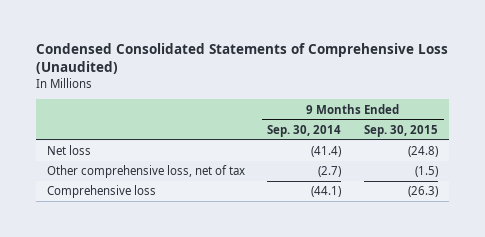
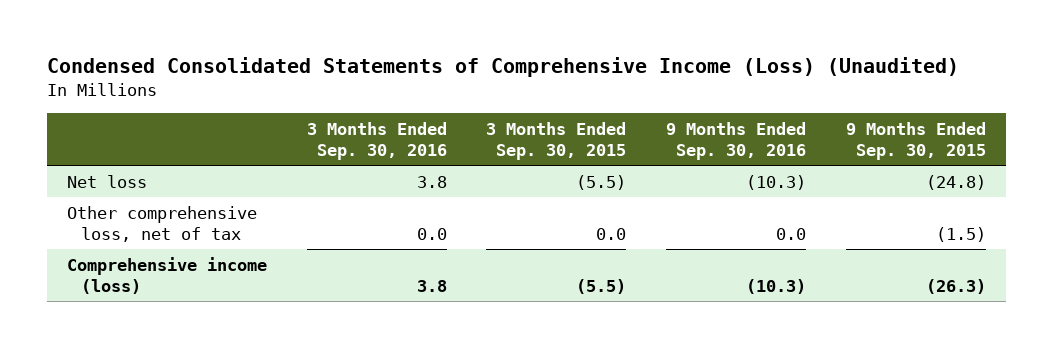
[35,42,448,74] Condensed Consolidated Statements of Comprehensive Loss (Unaudited) -> [47,57,960,78] Condensed Consolidated Statements of Comprehensive Income (Loss) (Unaudited)
[267,125,342,138] Sep. 30, 2014 -> none
none -> [306,122,447,160] 3 Months Ended Sep. 30, 2016
none -> [486,122,627,160] 3 Months Ended Sep. 30, 2015
none -> [666,122,807,160] 9 Months Ended Sep. 30, 2016
[46,185,156,199] Comprehensive loss -> [66,256,267,294] Comprehensive income (loss)

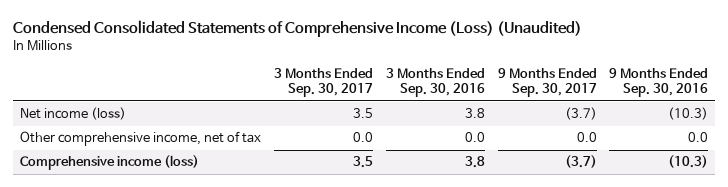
[486,122,627,160] 3 Months Ended Sep. 30, 2015 -> none
[845,122,986,160] 9 Months Ended Sep. 30, 2015 -> none
none -> [273,68,373,98] 3 Months Ended Sep. 30, 2017
none -> [497,68,597,98] 9 Months Ended Sep. 30, 2017
[66,174,147,188] Net loss -> [19,107,126,121] Net income (loss)
[66,205,257,242] Other comprehensive loss, net of tax -> [19,131,261,147] Other comprehensive income, net of tax

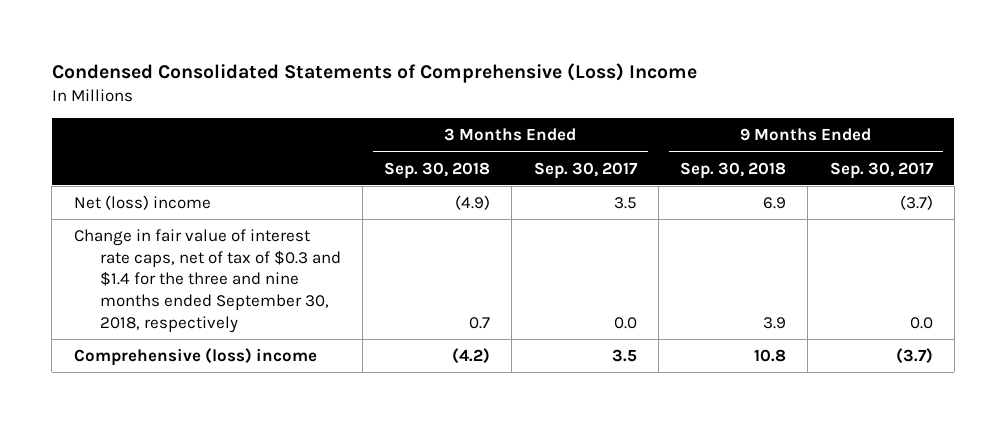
[13,19,583,37] Condensed Consolidated Statements of Comprehensive Income (Loss) (Unaudited) -> [51,63,697,84] Condensed Consolidated Statements of Comprehensive (Loss) Income
[385,68,485,98] 3 Months Ended Sep. 30, 2016 -> none
[609,68,709,98] 9 Months Ended Sep. 30, 2016 -> none
none -> [384,161,491,179] Sep. 30, 2018
none -> [680,161,787,179] Sep. 30, 2018
[19,131,261,147] Other comprehensive income, net of tax -> none
[19,107,126,121] Net income (loss) -> [73,195,211,211] Net (loss) income
none -> [73,229,341,333] Change in fair value of interest rate caps, net of tax of $0.3 and $1.4 for the three and nine months ended September 30, 2018, respectively
[19,155,199,171] Comprehensive income (loss) -> [73,348,317,367] Comprehensive (loss) income

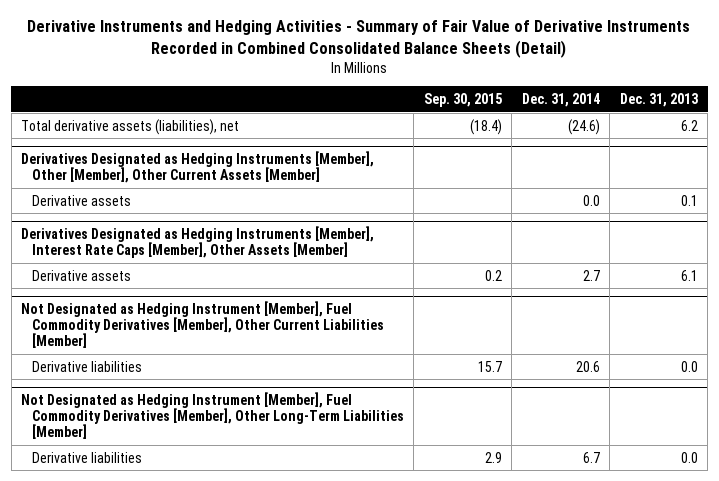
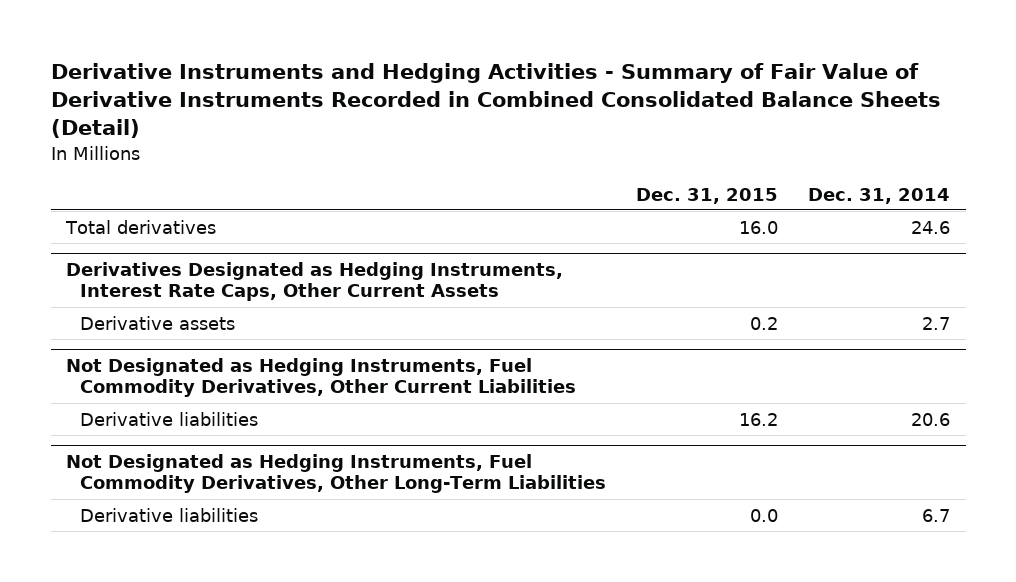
[423,92,502,107] Sep. 30, 2015 -> none
[619,92,698,107] Dec. 31, 2013 -> none
none -> [636,187,779,204] Dec. 31, 2015
[21,118,240,135] Total derivative assets (liabilities), net -> none
[21,150,375,183] Derivatives Designated as Hedging Instruments [Member], Other [Member], Other Current Assets [Member] -> none
[31,194,131,206] Derivative assets -> none
none -> [64,219,216,234] Total derivatives
[21,225,375,258] Derivatives Designated as Hedging Instruments [Member], Interest Rate Caps [Member], Other Assets [Member] -> [65,262,563,302] Derivatives Designated as Hedging Instruments, Interest Rate Caps, Other Current Assets
[21,300,384,349] Not Designated as Hedging Instrument [Member], Fuel Commodity Derivatives [Member], Other Current Liabilities [Member] -> [65,358,577,398] Not Designated as Hedging Instruments, Fuel Commodity Derivatives, Other Current Liabilities
[21,391,404,440] Not Designated as Hedging Instrument [Member], Fuel Commodity Derivatives [Member], Other Long-Term Liabilities [Member] -> [65,454,607,494] Not Designated as Hedging Instruments, Fuel Commodity Derivatives, Other Long-Term Liabilities

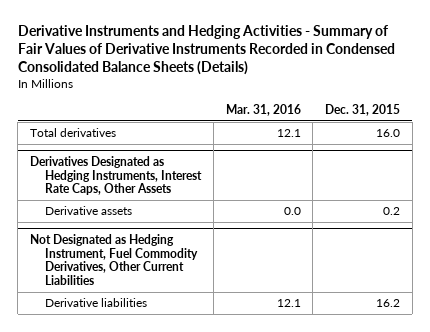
[50,62,941,139] Derivative Instruments and Hedging Activities - Summary of Fair Value of Derivative Instruments Recorded in Combined Consolidated Balance Sheets (Detail) -> [17,24,395,75] Derivative Instruments and Hedging Activities - Summary of Fair Values of Derivative Instruments Recorded in Condensed Consolidated Balance Sheets (Details)
[808,187,951,204] Dec. 31, 2014 -> none
none -> [225,104,301,117] Mar. 31, 2016
[65,262,563,302] Derivatives Designated as Hedging Instruments, Interest Rate Caps, Other Current Assets -> [29,155,203,196] Derivatives Designated as Hedging Instruments, Interest Rate Caps, Other Assets
[65,358,577,398] Not Designated as Hedging Instruments, Fuel Commodity Derivatives, Other Current Liabilities -> [29,233,199,286] Not Designated as Hedging Instrument, Fuel Commodity Derivatives, Other Current Liabilities
[65,454,607,494] Not Designated as Hedging Instruments, Fuel Commodity Derivatives, Other Long-Term Liabilities -> none
[80,507,259,522] Derivative liabilities -> none

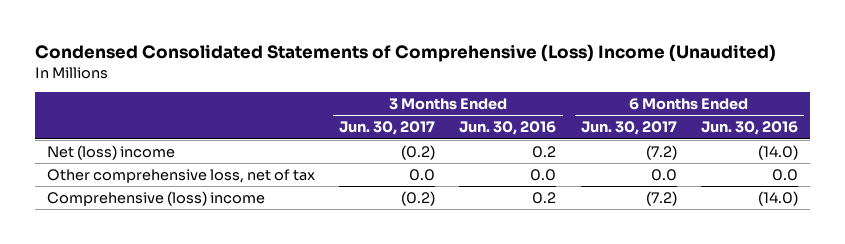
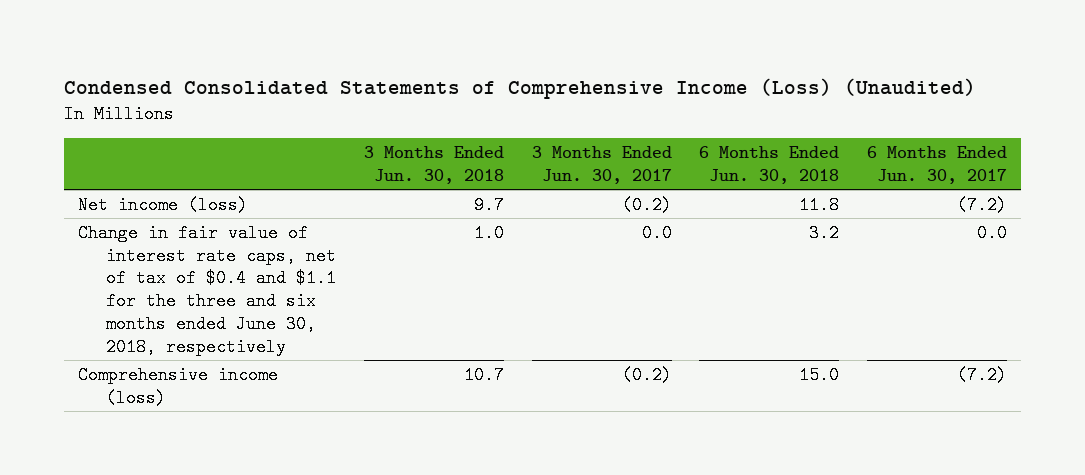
[35,43,777,62] Condensed Consolidated Statements of Comprehensive (Loss) Income (Unaudited) -> [64,77,977,99] Condensed Consolidated Statements of Comprehensive Income (Loss) (Unaudited)
[459,121,557,136] Jun. 30, 2016 -> none
[700,121,798,136] Jun. 30, 2016 -> none
none -> [363,146,504,185] 3 Months Ended Jun. 30, 2018
none -> [699,146,840,185] 6 Months Ended Jun. 30, 2018
[47,168,316,183] Other comprehensive loss, net of tax -> none
[47,144,176,160] Net (loss) income -> [77,195,248,214] Net income (loss)
none -> [77,223,337,356] Change in fair value of interest rate caps, net of tax of $0.4 and $1.1 for the three and six months ended June 30, 2018, respectively
[47,190,266,206] Comprehensive (loss) income -> [77,365,278,407] Comprehensive income (loss)

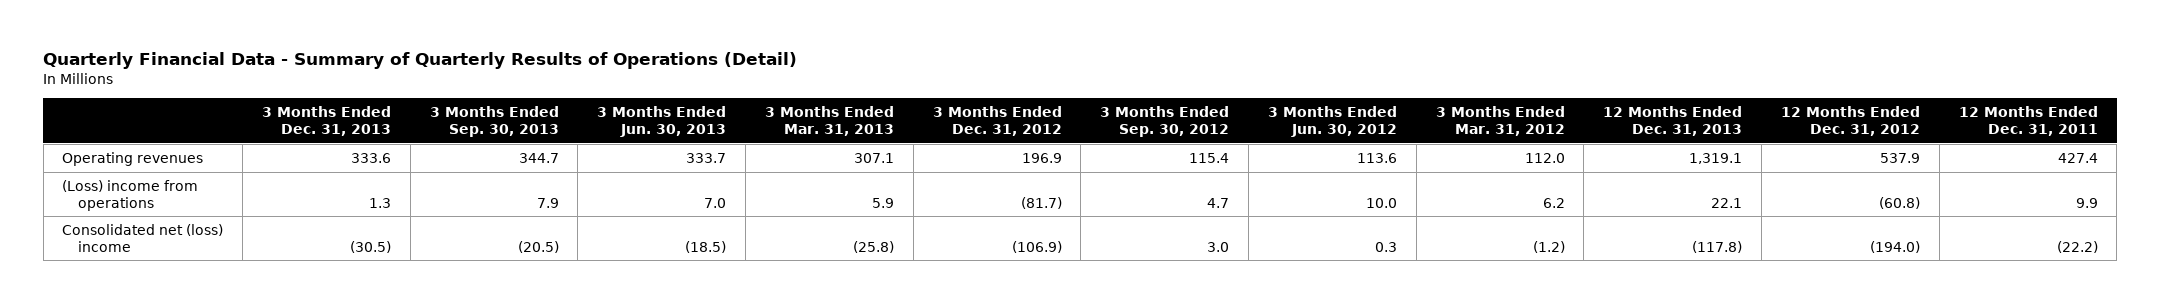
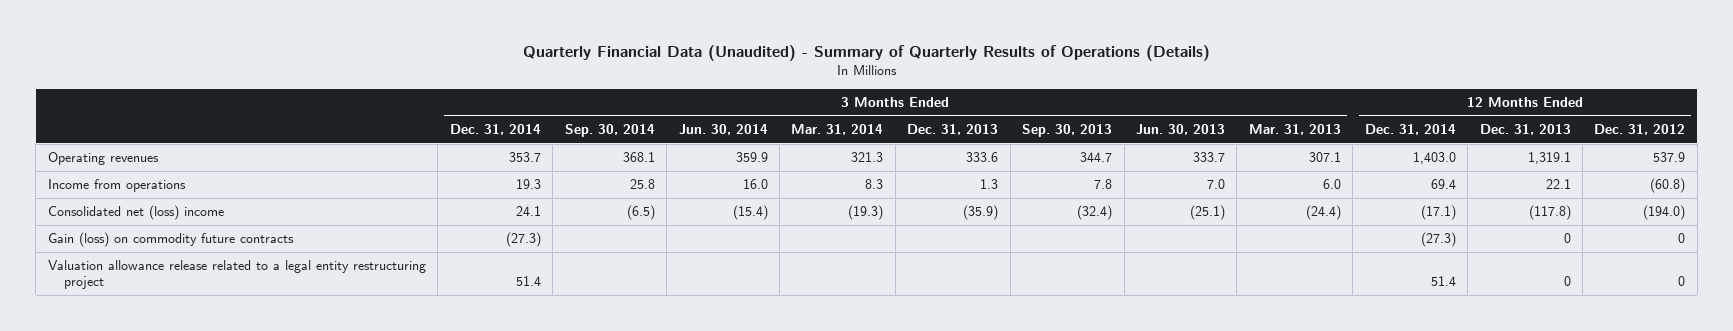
[43,51,798,69] Quarterly Financial Data - Summary of Quarterly Results of Operations (Detail) -> [522,45,1210,62] Quarterly Financial Data (Unaudited) - Summary of Quarterly Results of Operations (Details)
[932,106,1062,136] 3 Months Ended Dec. 31, 2012 -> none
[1100,106,1230,137] 3 Months Ended Sep. 30, 2012 -> none
[1267,106,1397,137] 3 Months Ended Jun. 30, 2012 -> none
[1435,106,1565,136] 3 Months Ended Mar. 31, 2012 -> none
[1958,106,2098,136] 12 Months Ended Dec. 31, 2011 -> none
none -> [449,123,541,135] Dec. 31, 2014
none -> [564,123,655,137] Sep. 30, 2014
none -> [678,123,768,135] Jun. 30, 2014
none -> [791,123,884,135] Mar. 31, 2014
none -> [1364,123,1456,135] Dec. 31, 2014
[62,180,199,211] (Loss) income from operations -> [47,179,186,193] Income from operations
[536,197,559,208] 7.9 -> [1094,179,1113,190] 7.8
[871,197,894,208] 5.9 -> [1322,179,1341,190] 6.0
[349,240,391,253] (30.5) -> [963,205,999,221] (35.9)
[517,240,559,253] (20.5) -> [1077,205,1113,221] (32.4)
[685,240,727,253] (18.5) -> [1189,205,1225,221] (25.1)
[852,240,894,253] (25.8) -> [1305,205,1341,221] (24.4)
none -> [47,232,294,248] Gain (loss) on commodity future contracts
none -> [47,260,426,290] Valuation allowance release related to a legal entity restructuring project

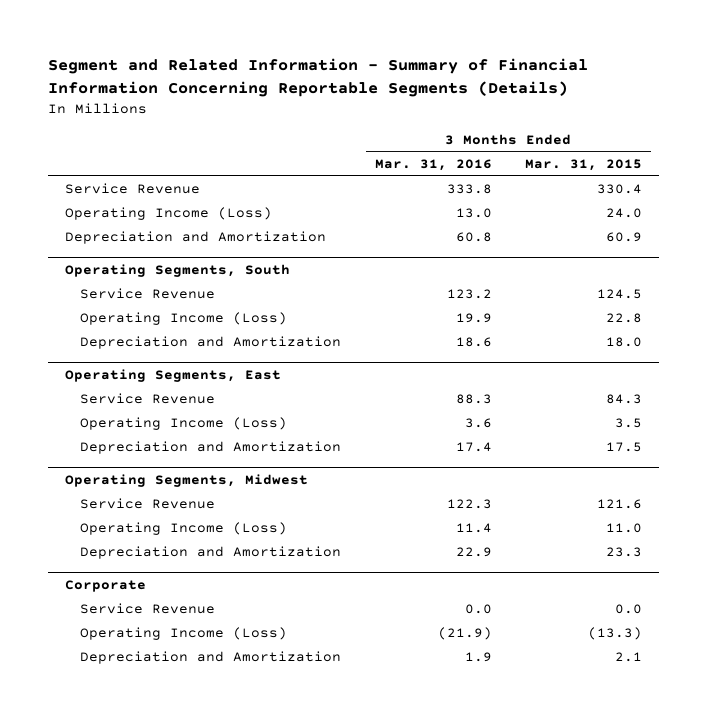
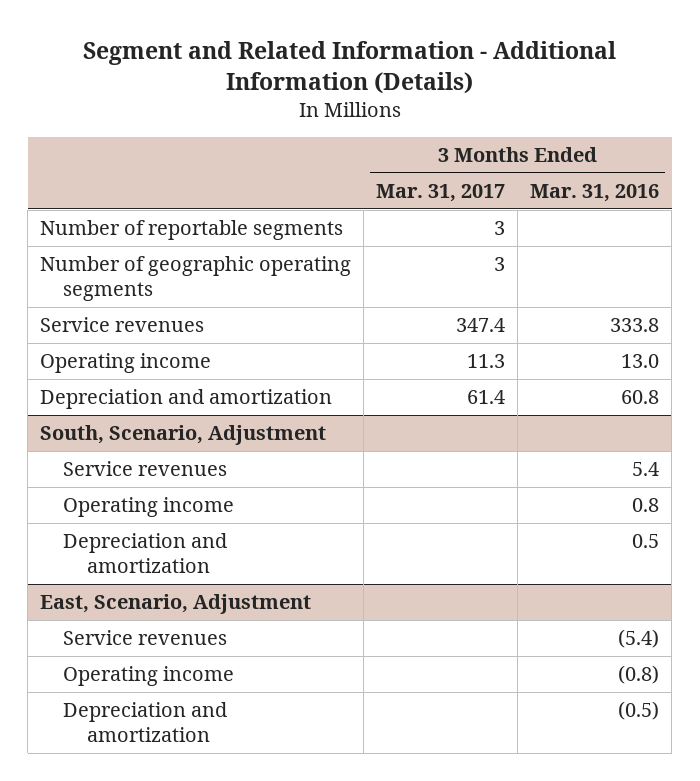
[47,58,588,98] Segment and Related Information - Summary of Financial Information Concerning Reportable Segments (Details) -> [82,40,616,94] Segment and Related Information - Additional Information (Details)
[525,159,643,172] Mar. 31, 2015 -> none
none -> [376,183,506,202] Mar. 31, 2017
[64,264,290,278] Operating Segments, South -> none
[64,369,281,383] Operating Segments, East -> none
[64,474,308,488] Operating Segments, Midwest -> none
[79,498,215,510] Service Revenue -> none
[79,522,287,536] Operating Income (Loss) -> none
[79,546,341,560] Depreciation and Amortization -> none
[64,580,146,593] Corporate -> none
[79,603,215,615] Service Revenue -> none
[79,627,287,641] Operating Income (Loss) -> none
[79,651,341,665] Depreciation and Amortization -> none
none -> [40,220,344,241] Number of reportable segments
none -> [40,256,352,302] Number of geographic operating segments
[64,183,200,195] Service Revenue -> [40,317,205,333] Service revenues
[64,207,272,221] Operating Income (Loss) -> [40,353,212,374] Operating income
[64,231,326,245] Depreciation and Amortization -> [40,389,333,410] Depreciation and amortization
none -> [40,425,327,446] South, Scenario, Adjustment
[79,288,215,300] Service Revenue -> [63,461,228,477] Service revenues
[446,289,492,300] 123.2 -> [632,462,660,477] 5.4
[79,312,287,326] Operating Income (Loss) -> [63,497,235,518] Operating income
[455,313,492,324] 19.9 -> [632,498,660,513] 0.8
[79,336,341,350] Depreciation and Amortization -> [63,533,228,574] Depreciation and amortization
[455,337,492,348] 18.6 -> [632,534,660,549] 0.5
none -> [40,594,312,615] East, Scenario, Adjustment
[79,393,215,405] Service Revenue -> [63,630,228,646] Service revenues
[455,394,492,405] 88.3 -> [618,629,660,649] (5.4)
[79,417,287,431] Operating Income (Loss) -> [63,666,235,687] Operating income
[464,418,492,429] 3.6 -> [618,665,660,685] (0.8)
[79,441,341,455] Depreciation and Amortization -> [63,702,228,743] Depreciation and amortization
[455,442,492,453] 17.4 -> [618,701,660,721] (0.5)

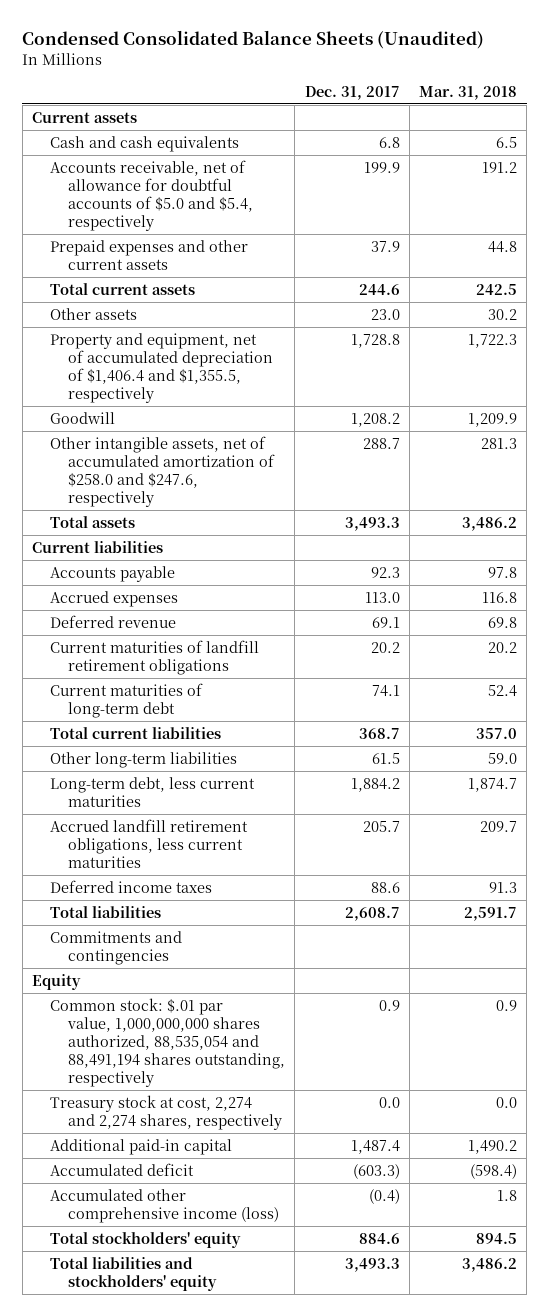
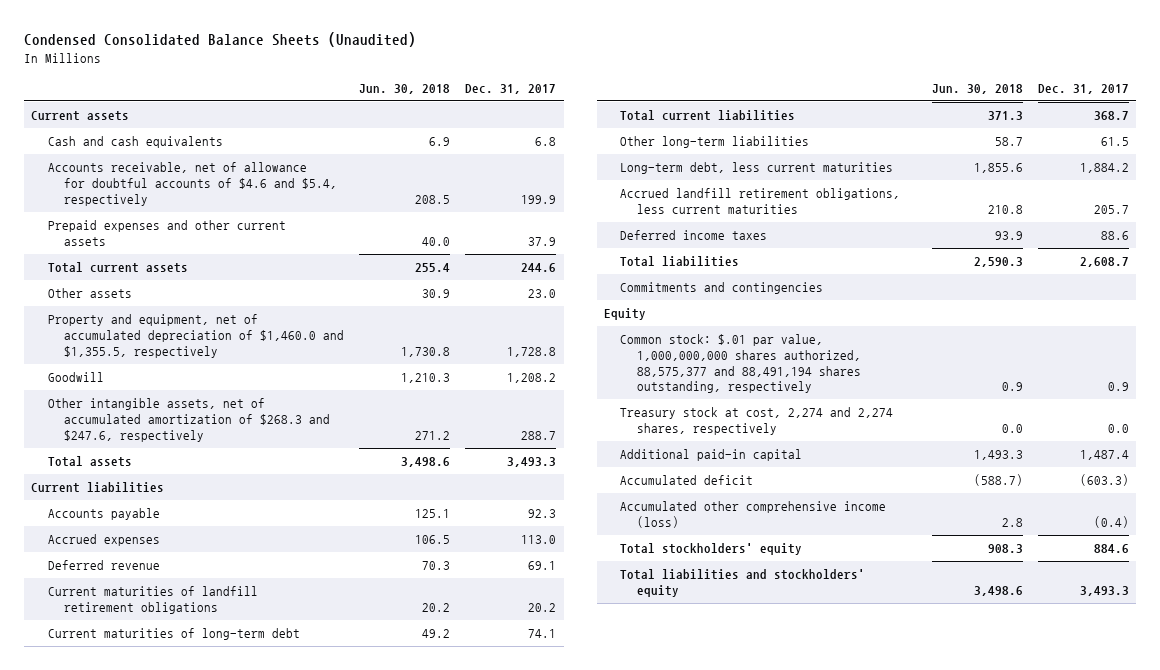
[419,85,518,100] Mar. 31, 2018 -> none
none -> [359,84,451,95] Jun. 30, 2018
[49,159,254,232] Accounts receivable, net of allowance for doubtful accounts of $5.0 and $5.4, respectively -> [47,162,338,206] Accounts receivable, net of allowance for doubtful accounts of $4.6 and $5.4, respectively
[49,332,274,404] Property and equipment, net of accumulated depreciation of $1,406.4 and $1,355.5, respectively -> [47,314,345,358] Property and equipment, net of accumulated depreciation of $1,460.0 and $1,355.5, respectively
[49,435,276,508] Other intangible assets, net of accumulated amortization of $258.0 and $247.6, respectively -> [47,398,331,442] Other intangible assets, net of accumulated amortization of $268.3 and $247.6, respectively
[49,997,286,1088] Common stock: $.01 par value, 1,000,000,000 shares authorized, 88,535,054 and 88,491,194 shares outstanding, respectively -> [620,334,861,394] Common stock: $.01 par value, 1,000,000,000 shares authorized, 88,575,377 and 88,491,194 shares outstanding, respectively

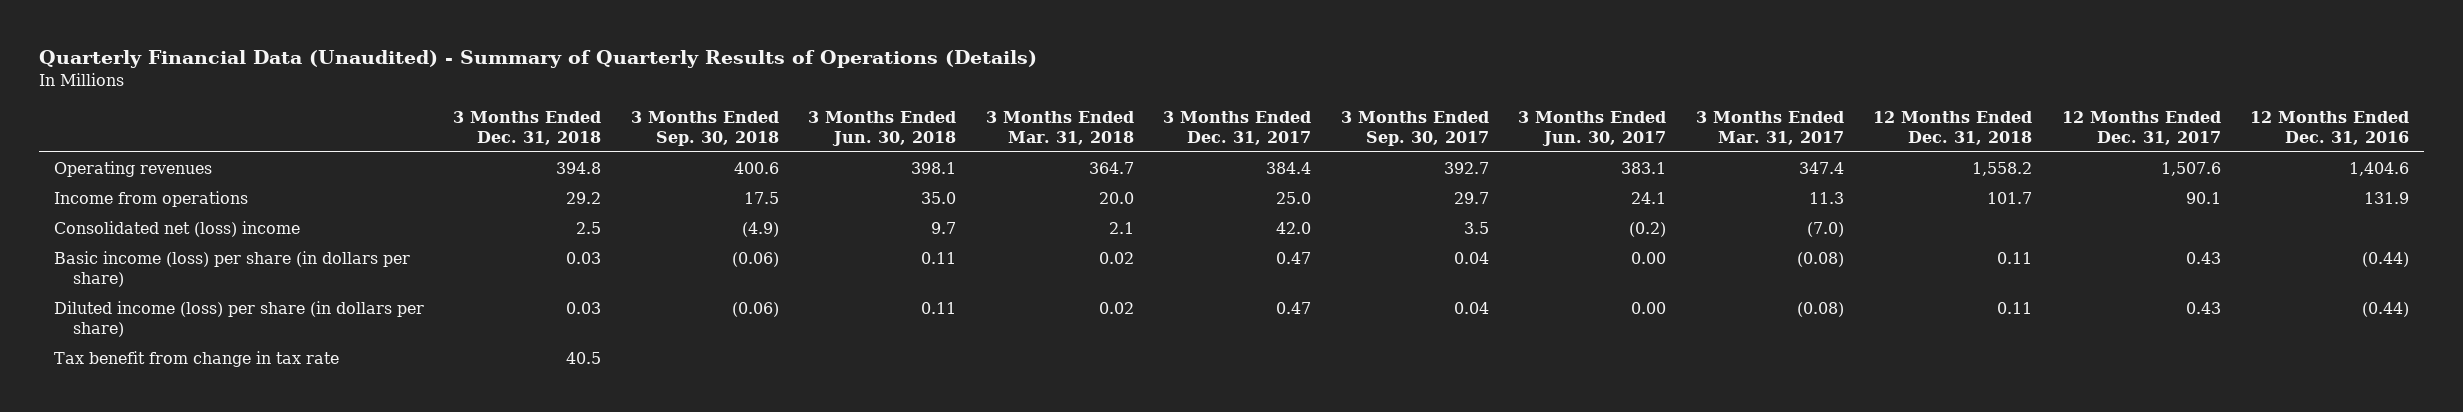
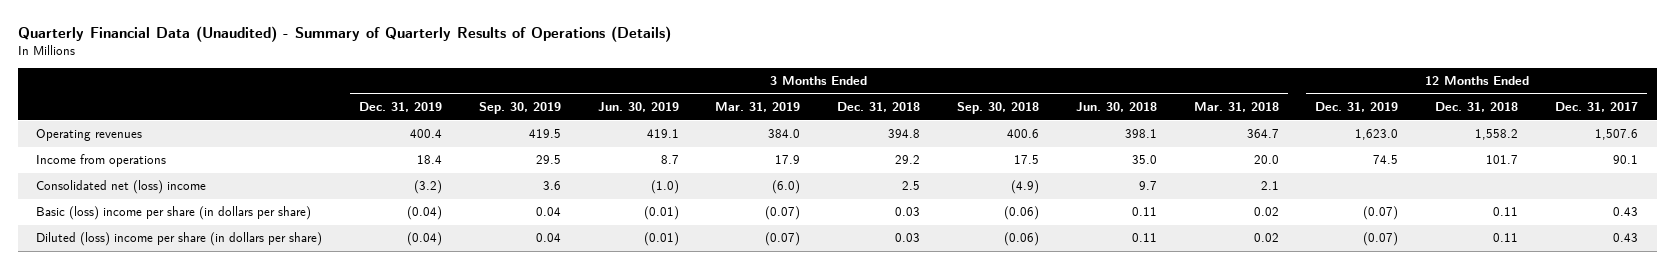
[1163,111,1312,145] 3 Months Ended Dec. 31, 2017 -> none
[1340,111,1489,146] 3 Months Ended Sep. 30, 2017 -> none
[1518,111,1667,146] 3 Months Ended Jun. 30, 2017 -> none
[1695,111,1844,145] 3 Months Ended Mar. 31, 2017 -> none
[2250,111,2410,145] 12 Months Ended Dec. 31, 2016 -> none
none -> [358,102,442,113] Dec. 31, 2019
none -> [478,102,561,115] Sep. 30, 2019
none -> [597,102,679,113] Jun. 30, 2019
none -> [715,102,801,113] Mar. 31, 2019
none -> [1315,102,1399,113] Dec. 31, 2019
[53,350,339,367] Tax benefit from change in tax rate -> none
[53,250,410,287] Basic income (loss) per share (in dollars per share) -> [36,206,312,221] Basic (loss) income per share (in dollars per share)
[53,300,424,337] Diluted income (loss) per share (in dollars per share) -> [36,232,323,247] Diluted (loss) income per share (in dollars per share)

